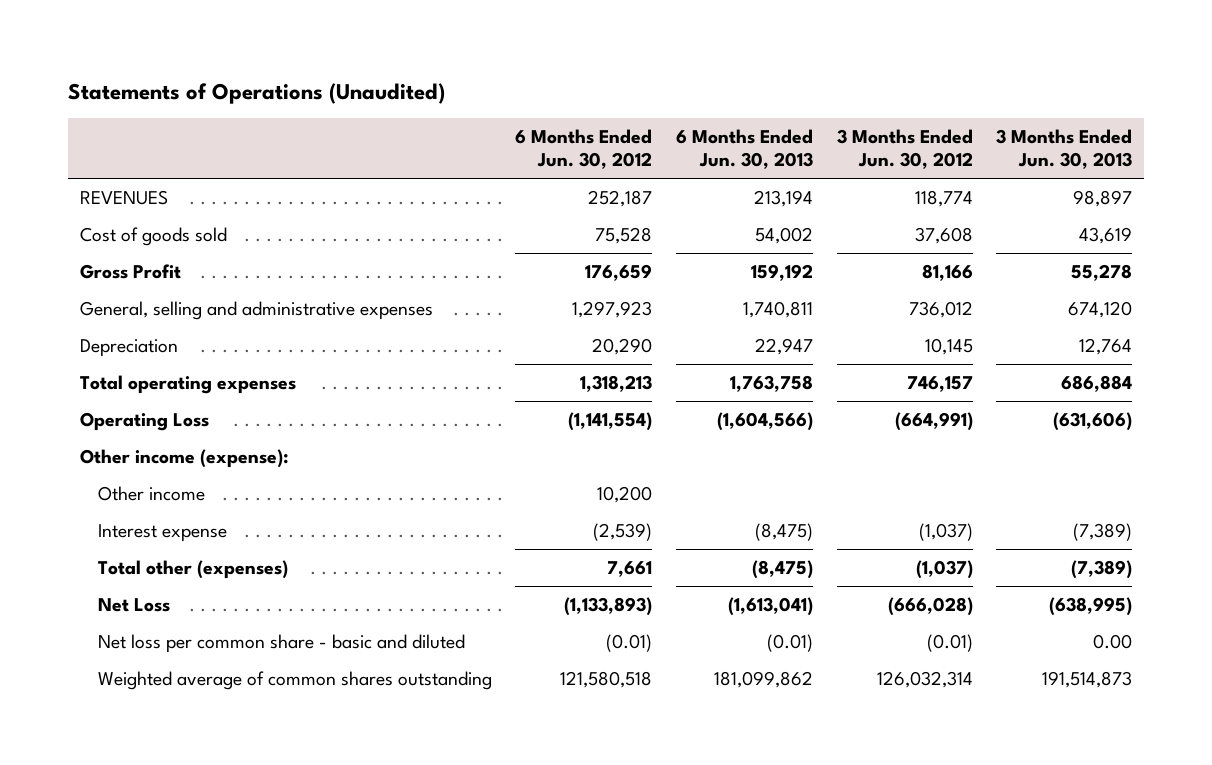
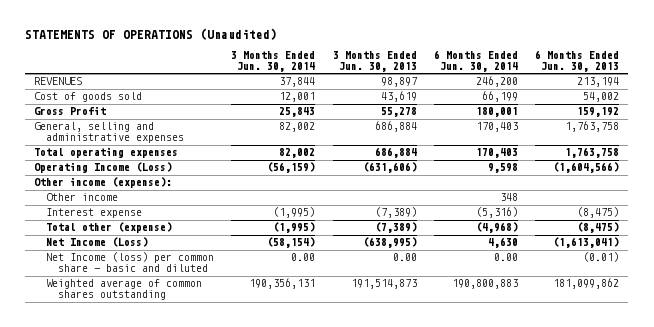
[68,82,446,104] Statements of Operations (Unaudited) -> [25,28,278,41] STATEMENTS OF OPERATIONS (Unaudited)
[515,129,653,170] 6 Months Ended Jun. 30, 2012 -> none
[836,129,973,170] 3 Months Ended Jun. 30, 2012 -> none
none -> [231,51,316,73] 3 Months Ended Jun. 30, 2014
none -> [434,50,519,73] 6 Months Ended Jun. 30, 2014
[79,339,178,358] Depreciation -> none
[742,301,813,319] 1,740,811 -> [565,121,620,133] 1,763,758
[1068,301,1133,319] 674,120 -> [374,121,417,133] 686,884
[79,412,209,432] Operating Loss -> [34,162,173,174] Operating Income (Loss)
[97,560,288,580] Total other (expenses) -> [46,222,173,234] Total other (expense)
[97,598,170,613] Net Loss -> [46,237,149,248] Net Income (Loss)
[97,634,465,654] Net loss per common share - basic and diluted -> [46,252,215,273] Net Income (loss) per common share - basic and diluted

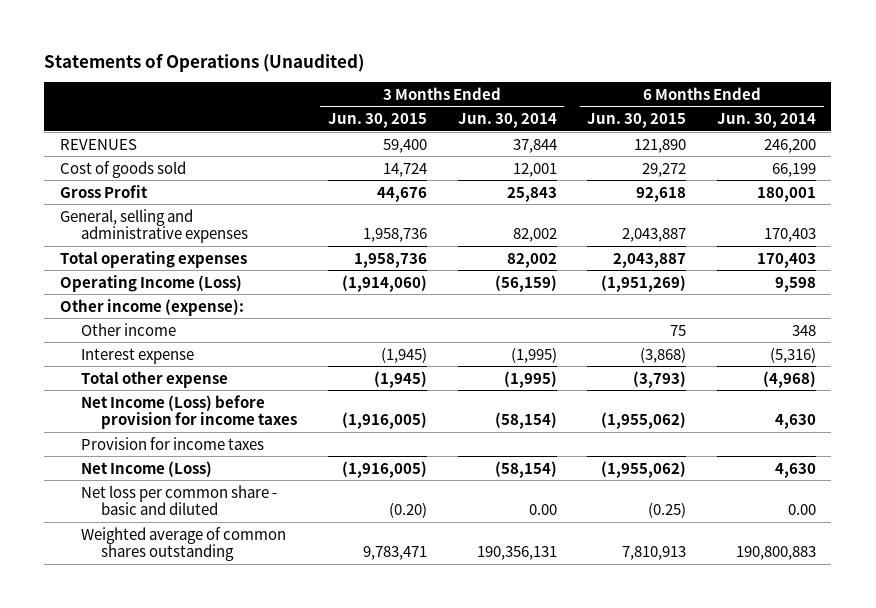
[25,28,278,41] STATEMENTS OF OPERATIONS (Unaudited) -> [44,53,365,72] Statements of Operations (Unaudited)
[332,51,417,73] 3 Months Ended Jun. 30, 2013 -> none
[535,50,620,73] 6 Months Ended Jun. 30, 2013 -> none
none -> [328,113,428,129] Jun. 30, 2015
none -> [587,113,687,129] Jun. 30, 2015
[46,222,173,234] Total other (expense) -> [80,370,228,388] Total other expense
none -> [80,394,298,430] Net Income (Loss) before provision for income taxes
none -> [80,436,264,450] Provision for income taxes
[46,252,215,273] Net Income (loss) per common share - basic and diluted -> [80,484,277,516] Net loss per common share - basic and diluted

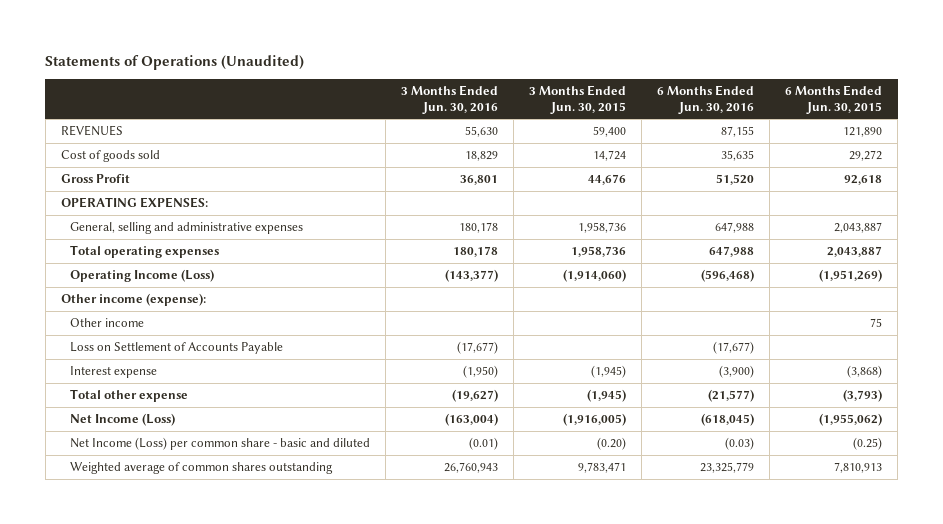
[457,113,557,129] Jun. 30, 2014 -> none
[717,113,817,129] Jun. 30, 2014 -> none
none -> [401,84,499,114] 3 Months Ended Jun. 30, 2016
none -> [657,84,755,114] 6 Months Ended Jun. 30, 2016
none -> [60,197,208,209] OPERATING EXPENSES:
none -> [70,342,284,355] Loss on Settlement of Accounts Payable
[80,394,298,430] Net Income (Loss) before provision for income taxes -> none
[80,436,264,450] Provision for income taxes -> none
[80,484,277,516] Net loss per common share - basic and diluted -> [70,437,371,451] Net Income (Loss) per common share - basic and diluted

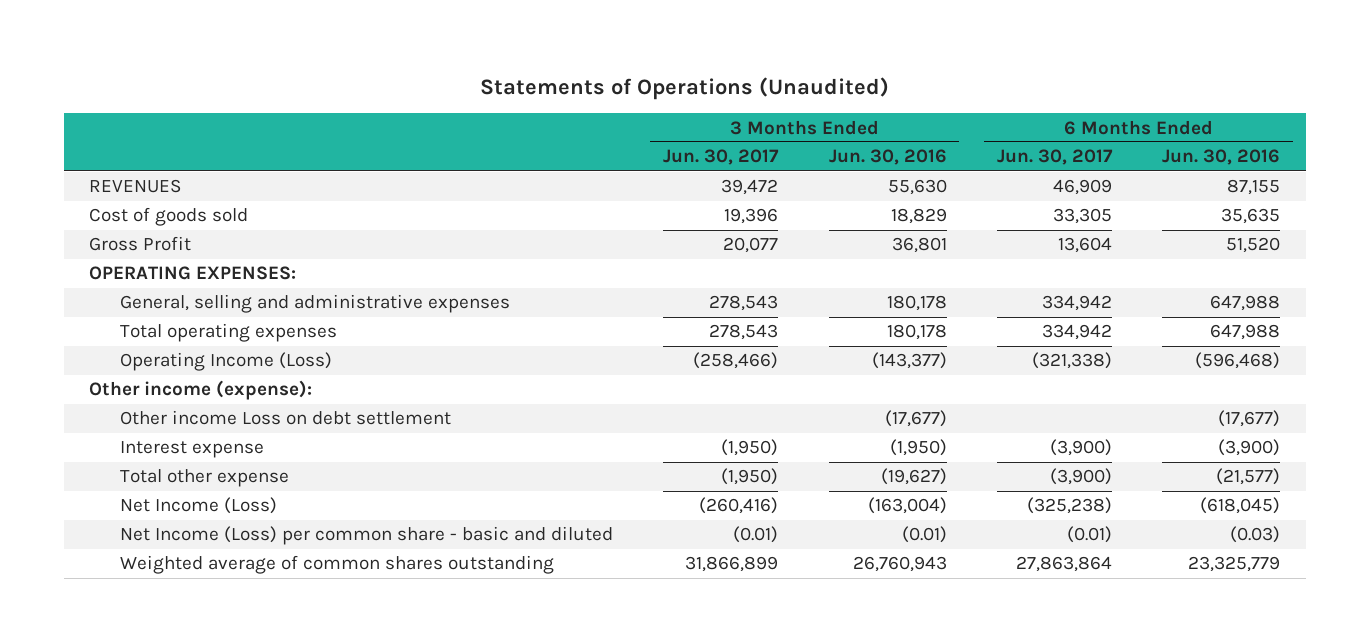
[529,84,627,114] 3 Months Ended Jun. 30, 2015 -> none
[785,84,883,114] 6 Months Ended Jun. 30, 2015 -> none
none -> [663,149,780,166] Jun. 30, 2017
none -> [996,149,1113,166] Jun. 30, 2017
[70,318,145,328] Other income -> none
[70,342,284,355] Loss on Settlement of Accounts Payable -> [119,410,451,426] Other income Loss on debt settlement

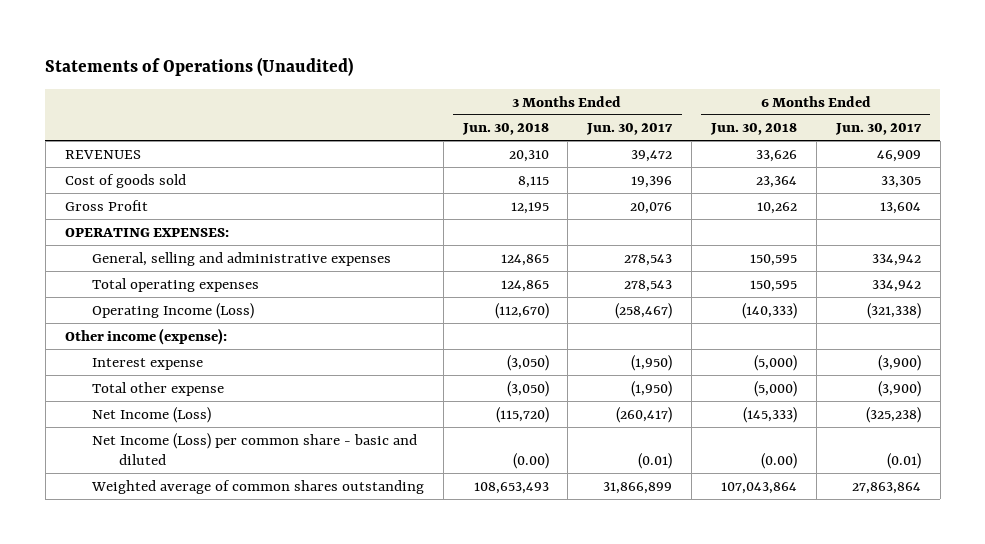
[828,149,947,166] Jun. 30, 2016 -> none
[1162,149,1281,166] Jun. 30, 2016 -> none
none -> [461,123,549,136] Jun. 30, 2018
none -> [709,123,797,136] Jun. 30, 2018
[723,237,779,254] 20,077 -> [630,201,673,214] 20,076
[693,352,779,370] (258,466) -> [615,302,673,319] (258,467)
[119,410,451,426] Other income Loss on debt settlement -> none
[699,497,779,515] (260,416) -> [616,406,673,423] (260,417)

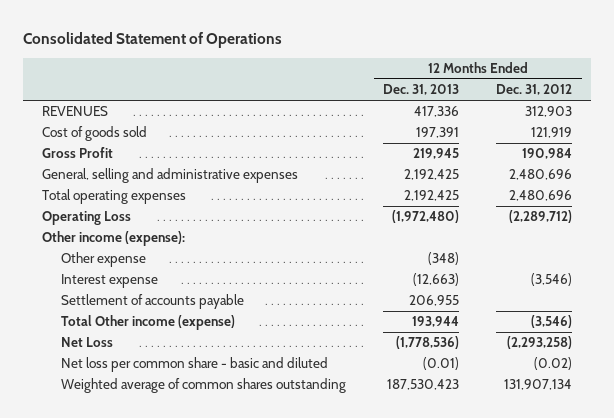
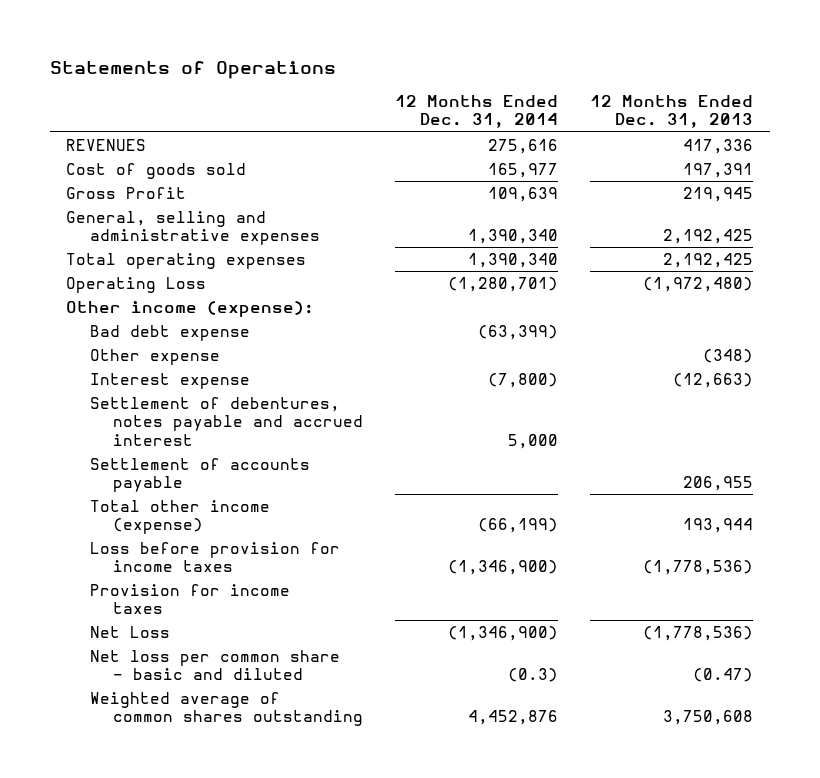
[22,31,282,48] Consolidated Statement of Operations -> [50,60,337,79] Statements of Operations
[496,84,573,96] Dec. 31, 2012 -> none
none -> [395,94,559,129] 12 Months Ended Dec. 31, 2014
none -> [89,324,250,341] Bad debt expense
none -> [89,396,363,447] Settlement of debentures, notes payable and accrued interest
[60,315,235,331] Total Other income (expense) -> [89,499,270,535] Total other income (expense)
none -> [89,541,340,573] Loss before provision for income taxes
none -> [89,583,290,615] Provision for income taxes
[422,357,459,371] (0.01) -> [693,668,754,683] (0.47)
[386,379,459,391] 187,530,423 -> [663,710,754,726] 3,750,608

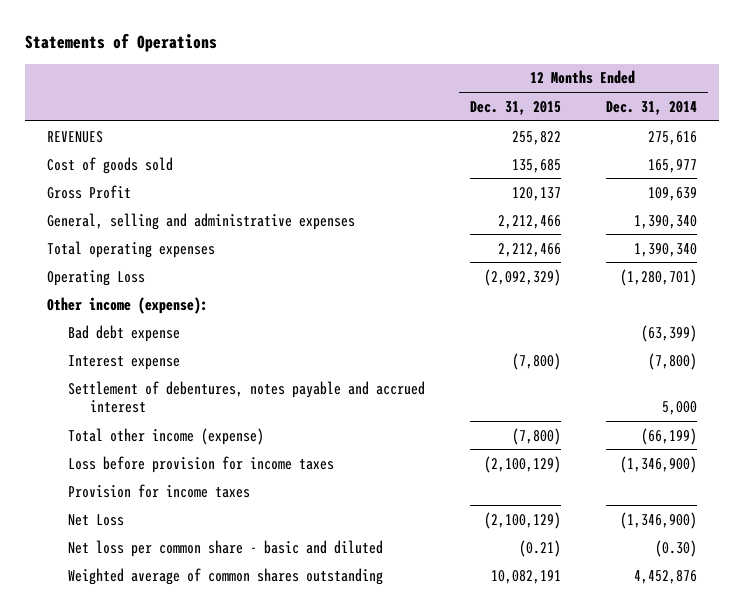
[590,94,754,129] 12 Months Ended Dec. 31, 2013 -> none
none -> [470,100,562,115] Dec. 31, 2015
[89,348,220,365] Other expense -> none
[89,457,310,493] Settlement of accounts payable -> none
[508,668,559,683] (0.3) -> [654,539,697,557] (0.30)

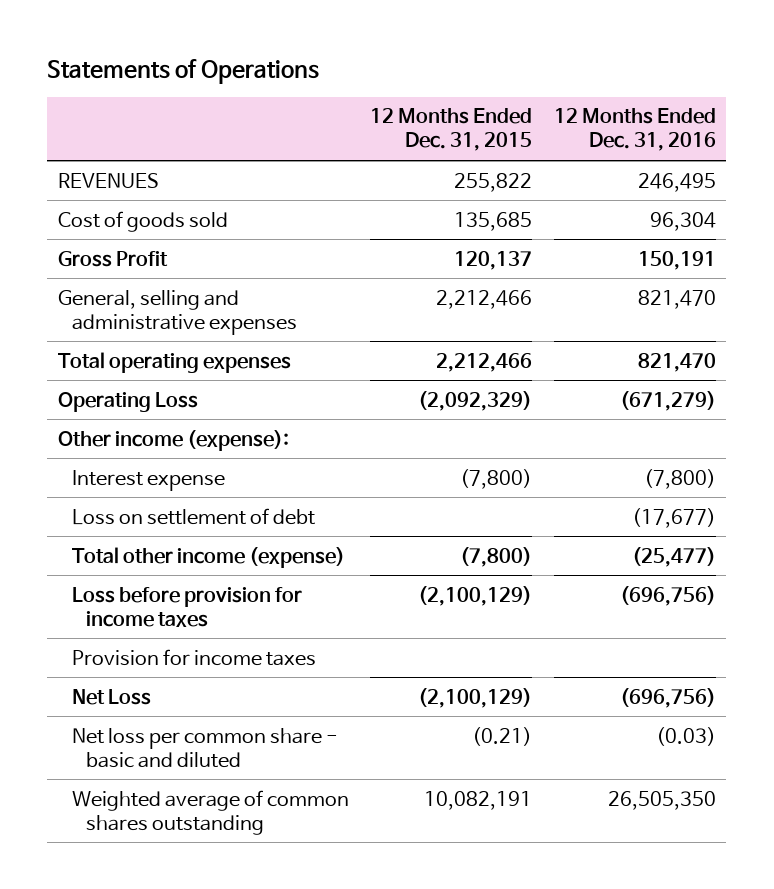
[605,100,697,115] Dec. 31, 2014 -> none
none -> [553,108,716,152] 12 Months Ended Dec. 31, 2016
[68,324,181,342] Bad debt expense -> none
[68,380,426,413] Settlement of debentures, notes payable and accrued interest -> [72,507,316,525] Loss on settlement of debt

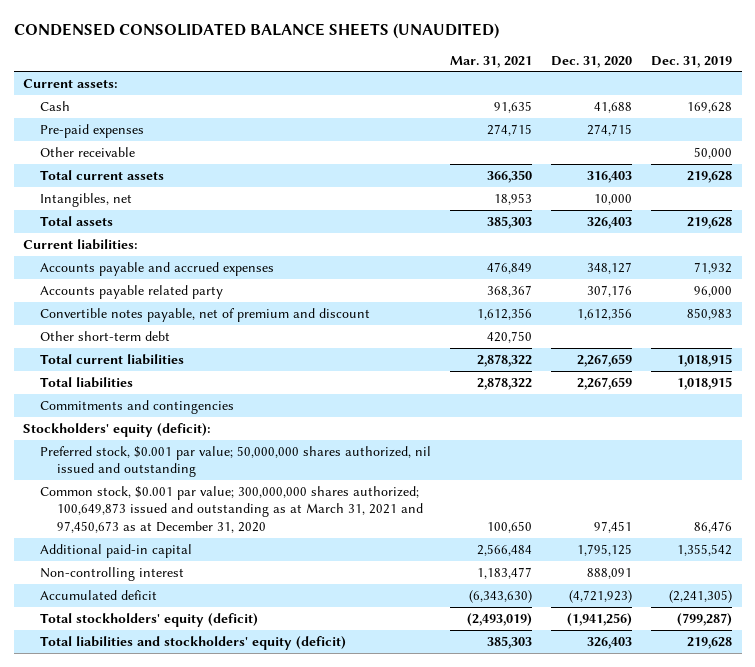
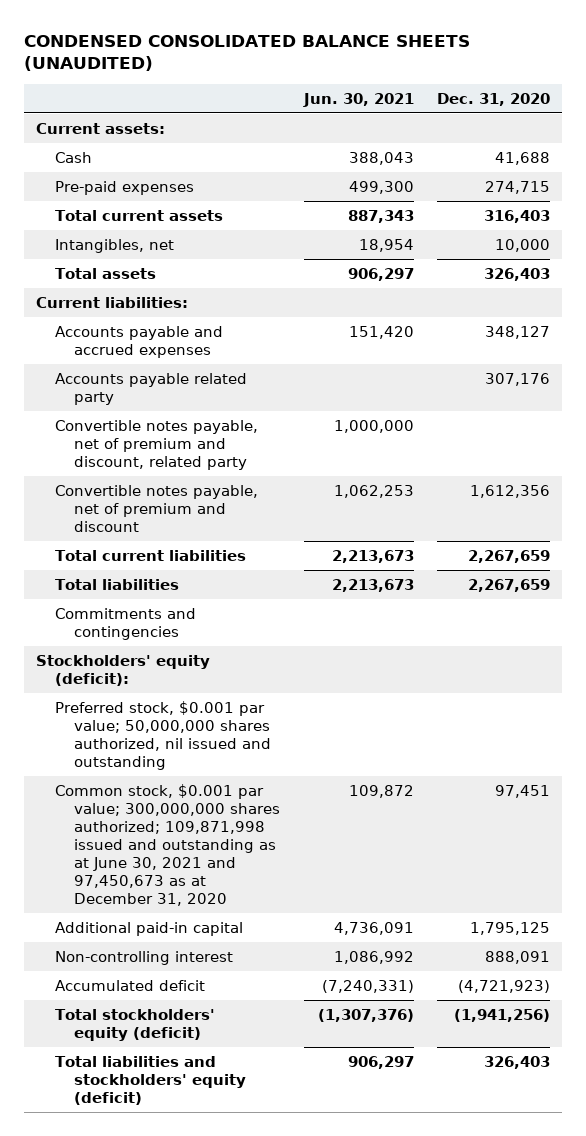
[450,55,533,68] Mar. 31, 2021 -> none
[651,55,733,68] Dec. 31, 2019 -> none
none -> [302,92,414,107] Jun. 30, 2021
[40,146,136,157] Other receivable -> none
none -> [54,419,258,470] Convertible notes payable, net of premium and discount, related party
[40,330,171,341] Other short-term debt -> none
[40,485,424,534] Common stock, $0.001 par value; 300,000,000 shares authorized; 100,649,873 issued and outstanding as at March 31, 2021 and 97,450,673 as at December 31, 2020 -> [54,783,281,907] Common stock, $0.001 par value; 300,000,000 shares authorized; 109,871,998 issued and outstanding as at June 30, 2021 and 97,450,673 as at December 31, 2020

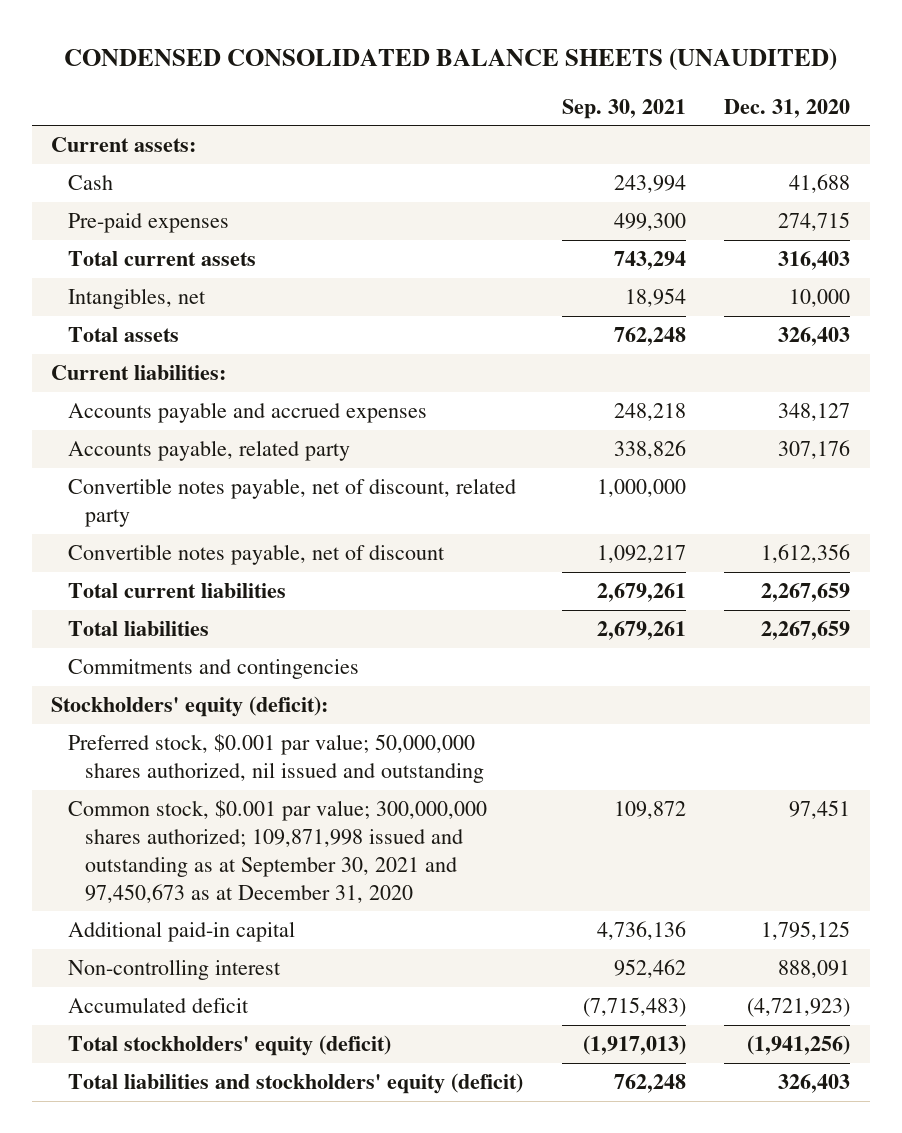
[302,92,414,107] Jun. 30, 2021 -> none
none -> [561,98,686,119] Sep. 30, 2021
[54,372,247,405] Accounts payable related party -> [68,440,351,462] Accounts payable, related party
[54,419,258,470] Convertible notes payable, net of premium and discount, related party -> [68,478,517,527] Convertible notes payable, net of discount, related party
[54,484,258,532] Convertible notes payable, net of premium and discount -> [68,544,446,566] Convertible notes payable, net of discount
[54,783,281,907] Common stock, $0.001 par value; 300,000,000 shares authorized; 109,871,998 issued and outstanding as at June 30, 2021 and 97,450,673 as at December 31, 2020 -> [68,800,488,903] Common stock, $0.001 par value; 300,000,000 shares authorized; 109,871,998 issued and outstanding as at September 30, 2021 and 97,450,673 as at December 31, 2020

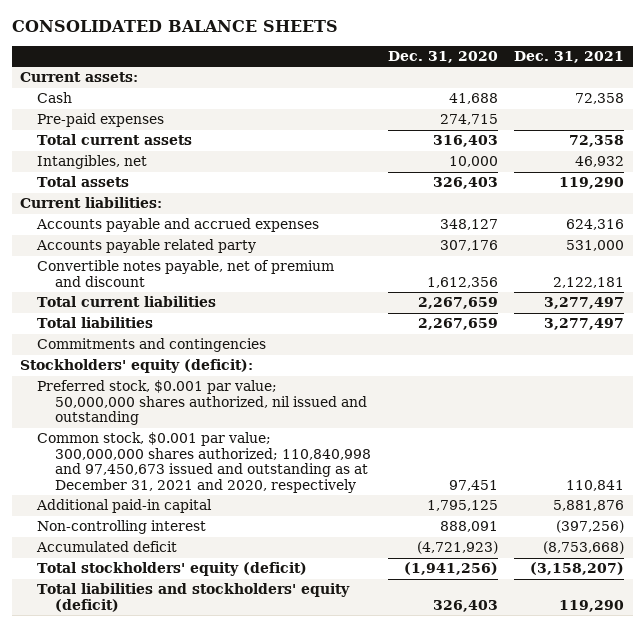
[63,47,837,71] CONDENSED CONSOLIDATED BALANCE SHEETS (UNAUDITED) -> [11,20,338,33] CONSOLIDATED BALANCE SHEETS
[561,98,686,119] Sep. 30, 2021 -> none
none -> [514,50,625,63] Dec. 31, 2021
[68,478,517,527] Convertible notes payable, net of discount, related party -> none
[68,440,351,462] Accounts payable, related party -> [36,239,257,254] Accounts payable related party
[68,544,446,566] Convertible notes payable, net of discount -> [37,260,335,287] Convertible notes payable, net of premium and discount
[68,800,488,903] Common stock, $0.001 par value; 300,000,000 shares authorized; 109,871,998 issued and outstanding as at September 30, 2021 and 97,450,673 as at December 31, 2020 -> [37,432,371,493] Common stock, $0.001 par value; 300,000,000 shares authorized; 110,840,998 and 97,450,673 issued and outstanding as at December 31, 2021 and 2020, respectively

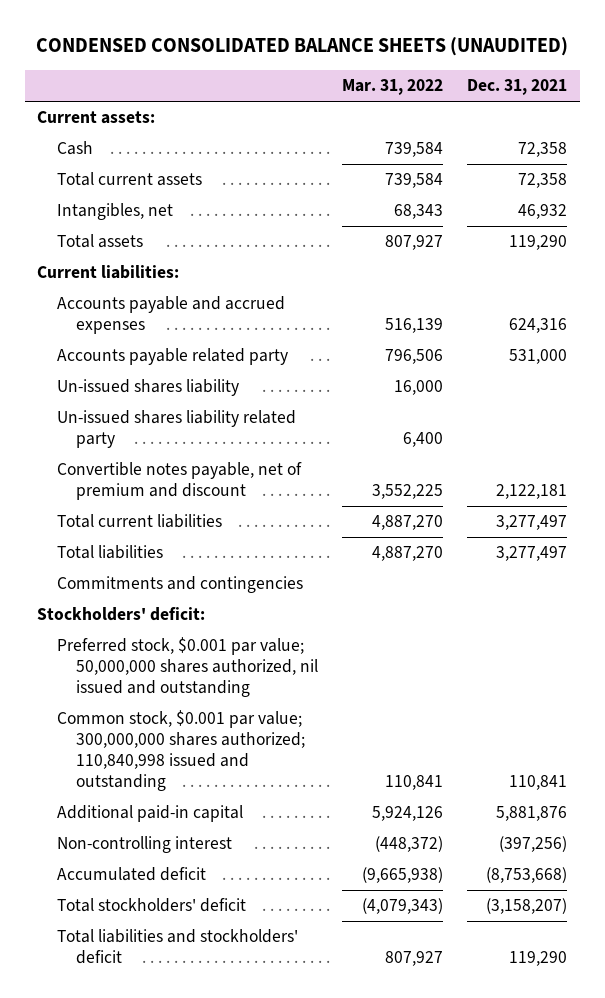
[11,20,338,33] CONSOLIDATED BALANCE SHEETS -> [36,37,569,57] CONDENSED CONSOLIDATED BALANCE SHEETS (UNAUDITED)
[387,50,498,63] Dec. 31, 2020 -> none
none -> [342,79,444,96] Mar. 31, 2022
[37,113,165,128] Pre-paid expenses -> none
none -> [56,379,239,397] Un-issued shares liability
none -> [56,410,296,449] Un-issued shares liability related party
[19,359,253,374] Stockholders' equity (deficit): -> [37,607,206,622] Stockholders' deficit:
[37,432,371,493] Common stock, $0.001 par value; 300,000,000 shares authorized; 110,840,998 and 97,450,673 issued and outstanding as at December 31, 2021 and 2020, respectively -> [56,710,305,792] Common stock, $0.001 par value; 300,000,000 shares authorized; 110,840,998 issued and outstanding
[37,562,308,577] Total stockholders' equity (deficit) -> [56,898,246,913] Total stockholders' deficit
[37,583,351,612] Total liabilities and stockholders' equity (deficit) -> [56,929,298,965] Total liabilities and stockholders' deficit

